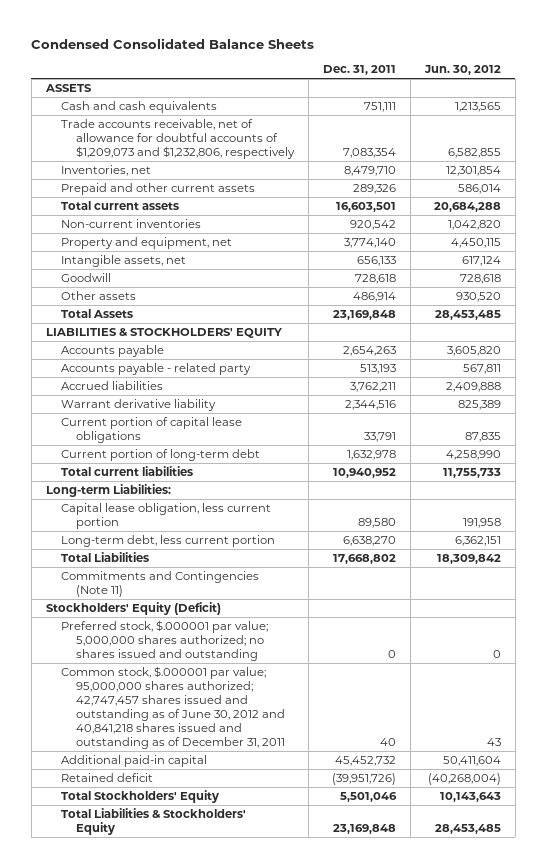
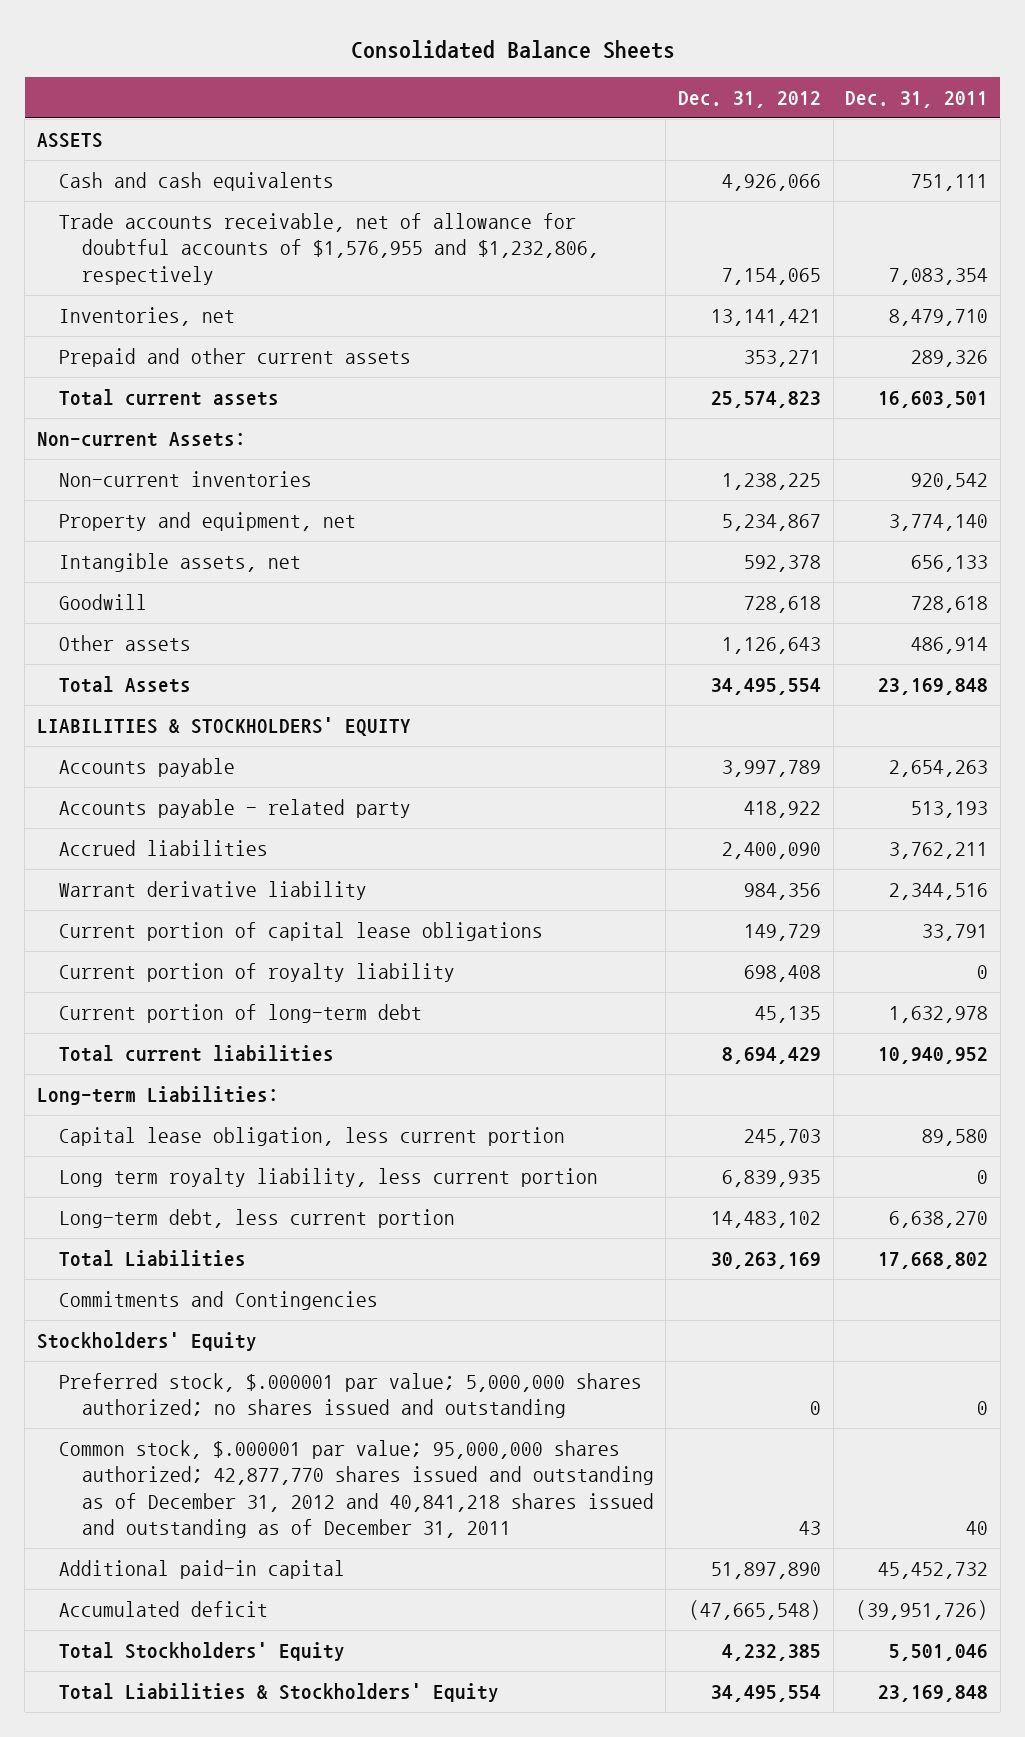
[31,38,315,50] Condensed Consolidated Balance Sheets -> [350,39,675,59] Consolidated Balance Sheets
[423,65,501,76] Jun. 30, 2012 -> none
none -> [677,90,821,108] Dec. 31, 2012
[60,118,295,160] Trade accounts receivable, net of allowance for doubtful accounts of $1,209,073 and $1,232,806, respectively -> [59,212,599,285] Trade accounts receivable, net of allowance for doubtful accounts of $1,576,955 and $1,232,806, respectively
none -> [36,431,246,447] Non-current Assets:
none -> [59,962,456,982] Current portion of royalty liability
none -> [59,1167,599,1187] Long term royalty liability, less current portion
[60,570,259,597] Commitments and Contingencies (Note 11) -> [59,1290,379,1310] Commitments and Contingencies
[45,601,221,615] Stockholders' Equity (Deficit) -> [36,1331,257,1351] Stockholders' Equity
[60,665,285,750] Common stock, $.000001 par value; 95,000,000 shares authorized; 42,747,457 shares issued and outstanding as of June 30, 2012 and 40,841,218 shares issued and outstanding as of December 31, 2011 -> [59,1439,654,1539] Common stock, $.000001 par value; 95,000,000 shares authorized; 42,877,770 shares issued and outstanding as of December 31, 2012 and 40,841,218 shares issued and outstanding as of December 31, 2011
[60,772,153,782] Retained deficit -> [59,1600,269,1617] Accumulated deficit

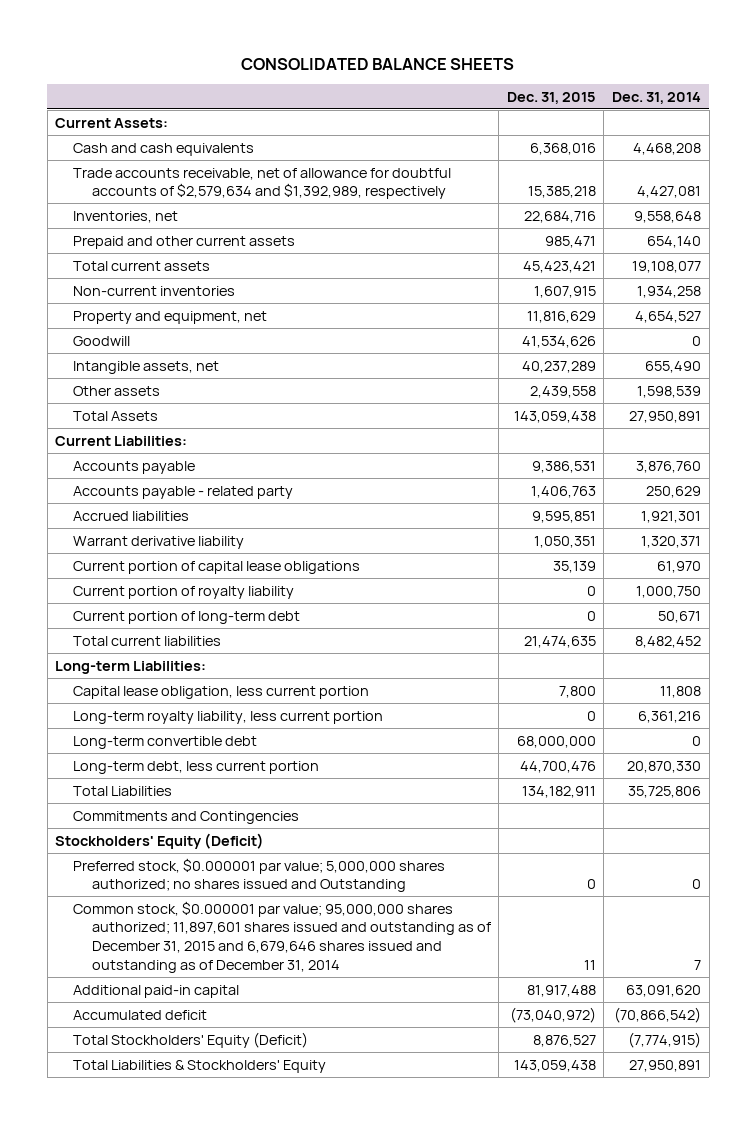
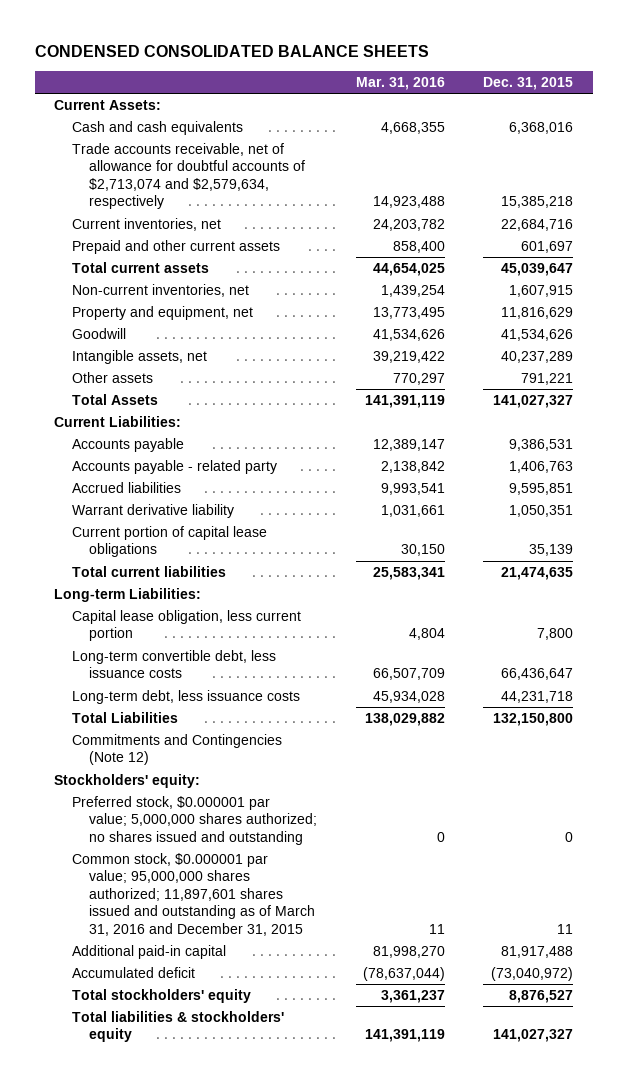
[241,57,515,70] CONSOLIDATED BALANCE SHEETS -> [35,44,430,57] CONDENSED CONSOLIDATED BALANCE SHEETS
[611,91,701,104] Dec. 31, 2014 -> none
none -> [355,76,445,90] Mar. 31, 2016
[73,167,452,200] Trade accounts receivable, net of allowance for doubtful accounts of $2,579,634 and $1,392,989, respectively -> [71,142,305,210] Trade accounts receivable, net of allowance for doubtful accounts of $2,713,074 and $2,579,634, respectively
[73,210,179,223] Inventories, net -> [71,217,221,231] Current inventories, net
[544,235,596,248] 985,471 -> [521,240,574,253] 601,697
[522,260,596,273] 45,423,421 -> [501,262,574,276] 45,039,647
[73,285,236,296] Non-current inventories -> [71,283,249,297] Non-current inventories, net
[529,385,596,398] 2,439,558 -> [521,372,574,385] 791,221
[513,410,596,423] 143,059,438 -> [493,394,574,408] 141,027,327
[73,585,295,599] Current portion of royalty liability -> none
[73,610,301,624] Current portion of long-term debt -> none
[73,710,384,724] Long-term royalty liability, less current portion -> none
[73,735,258,749] Long-term convertible debt -> [71,649,276,679] Long-term convertible debt, less issuance costs
[516,735,596,748] 68,000,000 -> [501,668,574,681] 66,436,647
[73,760,320,774] Long-term debt, less current portion -> [71,689,300,704] Long-term debt, less issuance costs
[519,760,596,773] 44,700,476 -> [501,690,574,703] 44,231,718
[521,785,596,798] 134,182,911 -> [493,712,574,726] 132,150,800
[73,810,300,824] Commitments and Contingencies -> [71,733,282,766] Commitments and Contingencies (Note 12)
[55,832,265,849] Stockholders' Equity (Deficit) -> [54,773,201,788] Stockholders' equity:
[73,857,446,893] Preferred stock, $0.000001 par value; 5,000,000 shares authorized; no shares issued and Outstanding -> [71,795,317,845] Preferred stock, $0.000001 par value; 5,000,000 shares authorized; no shares issued and outstanding
[73,900,491,973] Common stock, $0.000001 par value; 95,000,000 shares authorized; 11,897,601 shares issued and outstanding as of December 31, 2015 and 6,679,646 shares issued and outstanding as of December 31, 2014 -> [71,852,315,936] Common stock, $0.000001 par value; 95,000,000 shares authorized; 11,897,601 shares issued and outstanding as of March 31, 2016 and December 31, 2015
[73,1031,309,1048] Total Stockholders' Equity (Deficit) -> [71,988,251,1003] Total stockholders' equity
[73,1059,327,1073] Total Liabilities & Stockholders' Equity -> [71,1010,284,1043] Total liabilities & stockholders' equity
[513,1059,596,1072] 143,059,438 -> [493,1029,574,1043] 141,027,327

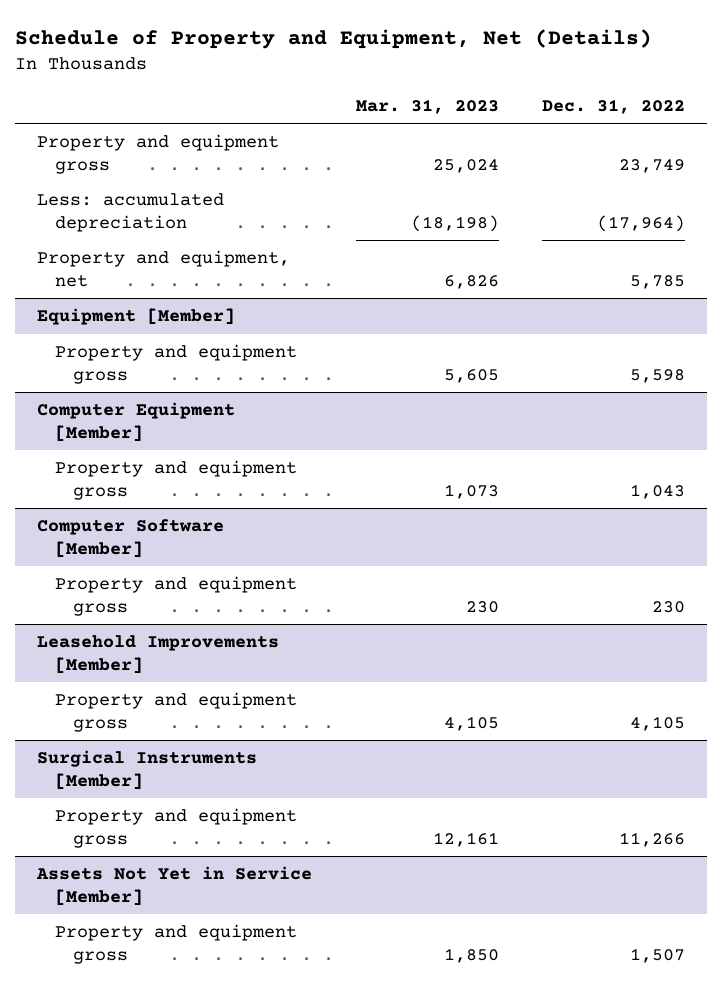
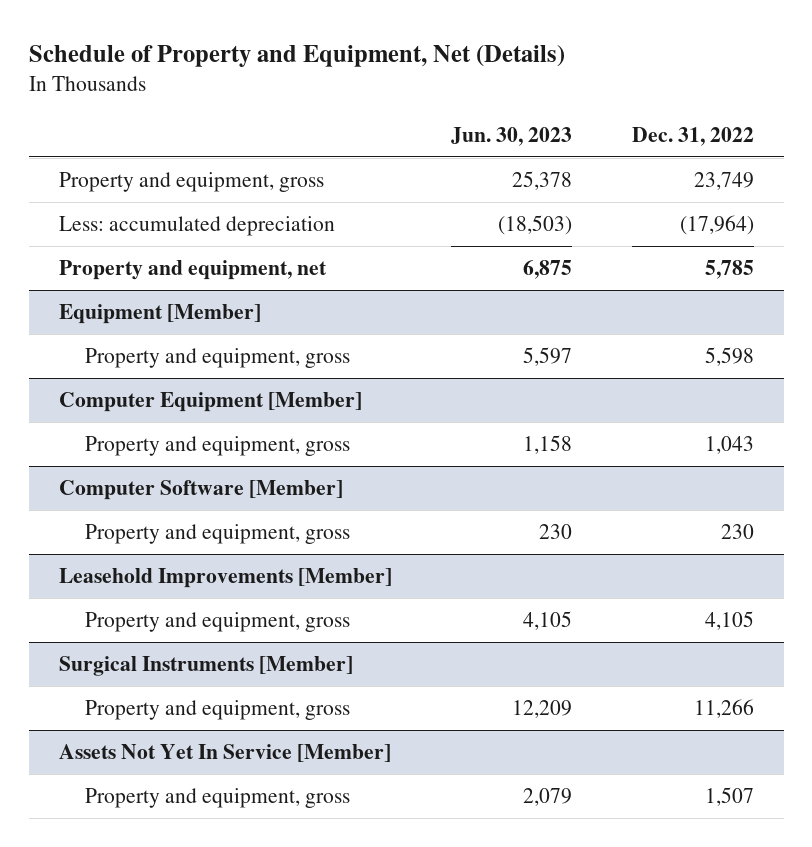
[355,98,499,114] Mar. 31, 2023 -> none
none -> [451,126,573,146] Jun. 30, 2023
[36,134,279,174] Property and equipment gross -> [58,172,324,193] Property and equipment, gross
[54,344,297,384] Property and equipment gross -> [84,348,350,369] Property and equipment, gross
[54,460,297,500] Property and equipment gross -> [84,436,350,457] Property and equipment, gross
[54,576,297,616] Property and equipment gross -> [84,524,350,545] Property and equipment, gross
[54,692,297,732] Property and equipment gross -> [84,612,350,633] Property and equipment, gross
[54,808,297,848] Property and equipment gross -> [84,700,350,721] Property and equipment, gross
[35,866,312,906] Assets Not Yet in Service [Member] -> [58,744,391,763] Assets Not Yet In Service [Member]
[54,924,297,964] Property and equipment gross -> [84,788,350,809] Property and equipment, gross

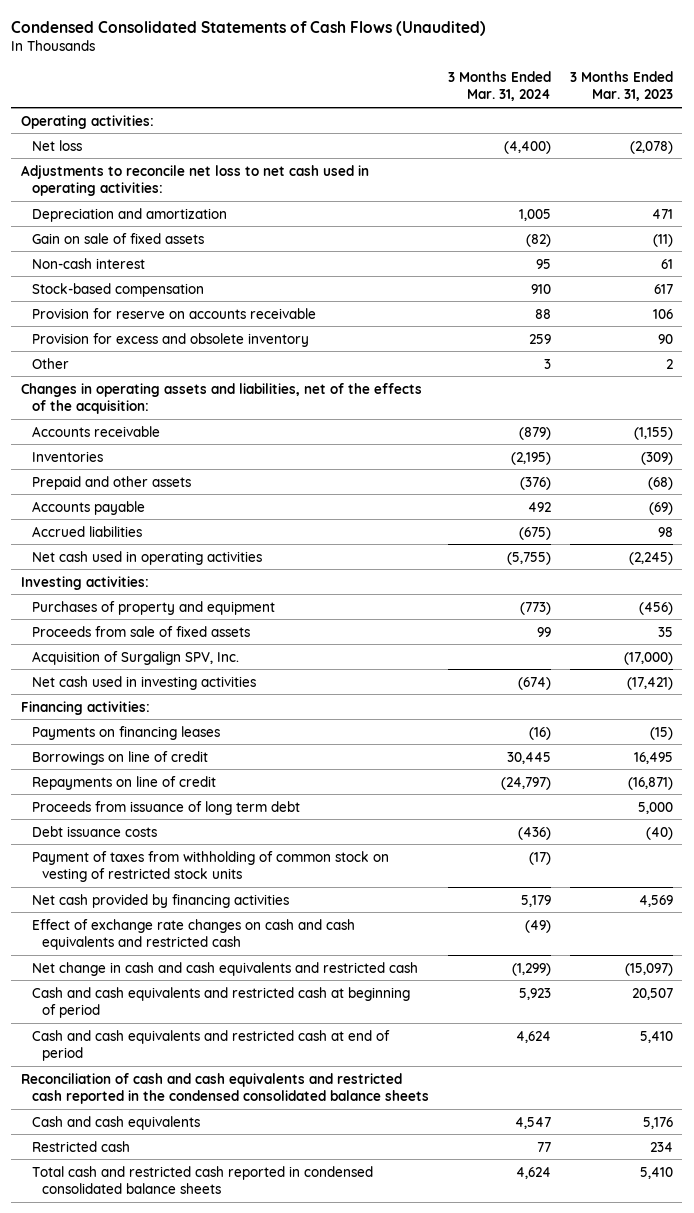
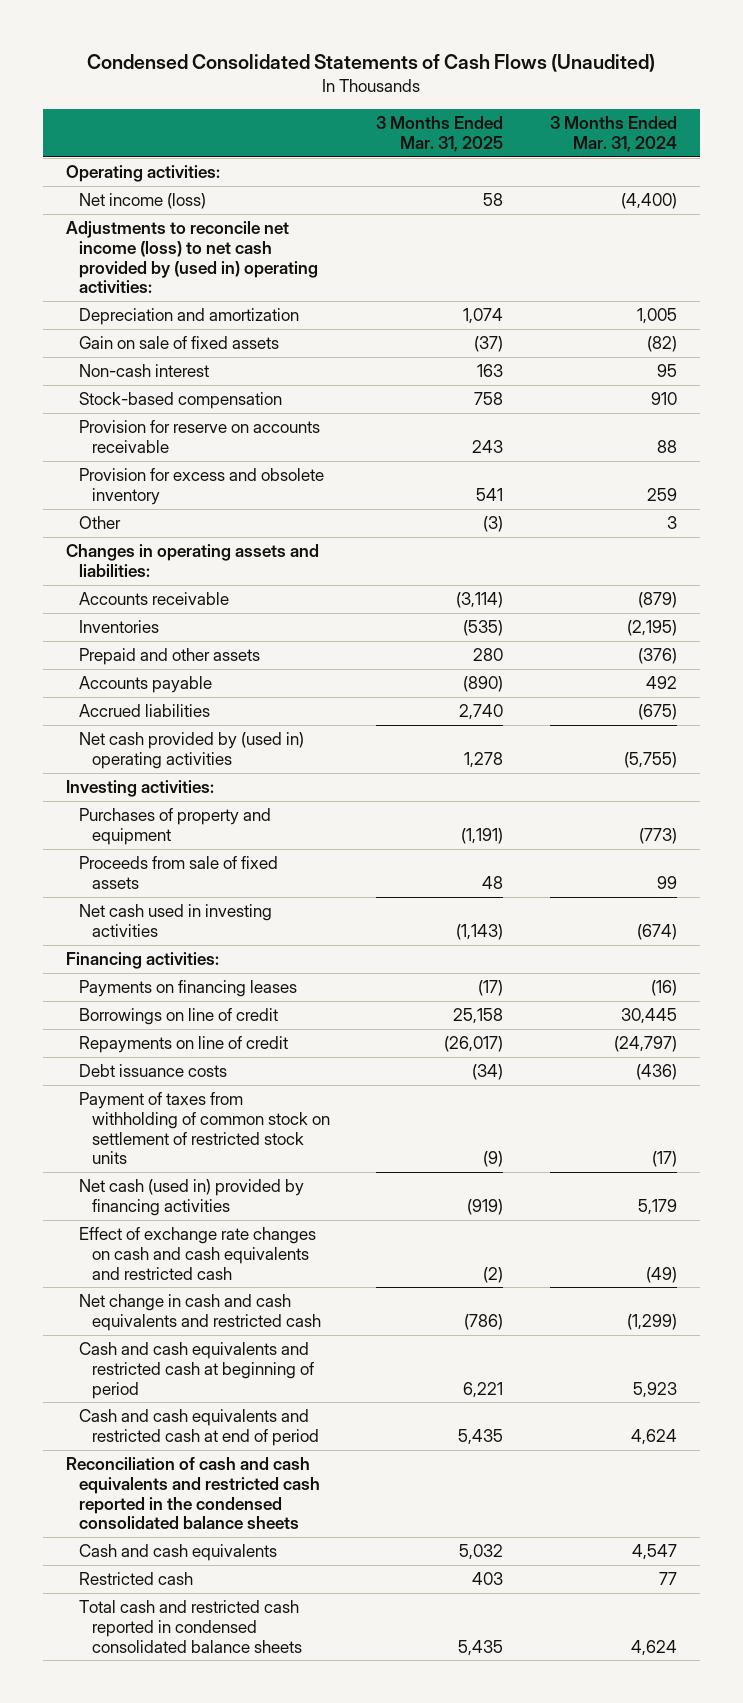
[569,71,673,102] 3 Months Ended Mar. 31, 2023 -> none
none -> [376,116,504,153] 3 Months Ended Mar. 31, 2025
[31,139,82,151] Net loss -> [79,193,207,210] Net income (loss)
[21,164,370,196] Adjustments to reconcile net loss to net cash used in operating activities: -> [66,221,319,294] Adjustments to reconcile net income (loss) to net cash provided by (used in) operating activities:
[21,382,423,414] Changes in operating assets and liabilities, net of the effects of the acquisition: -> [66,544,320,577] Changes in operating assets and liabilities:
[31,550,262,565] Net cash used in operating activities -> [79,732,305,769] Net cash provided by (used in) operating activities
[31,650,239,665] Acquisition of Surgalign SPV, Inc. -> none
[31,800,300,815] Proceeds from issuance of long term debt -> none
[31,850,389,882] Payment of taxes from withholding of common stock on vesting of restricted stock units -> [79,1092,331,1165] Payment of taxes from withholding of common stock on settlement of restricted stock units
[31,893,289,908] Net cash provided by financing activities -> [79,1179,305,1216] Net cash (used in) provided by financing activities

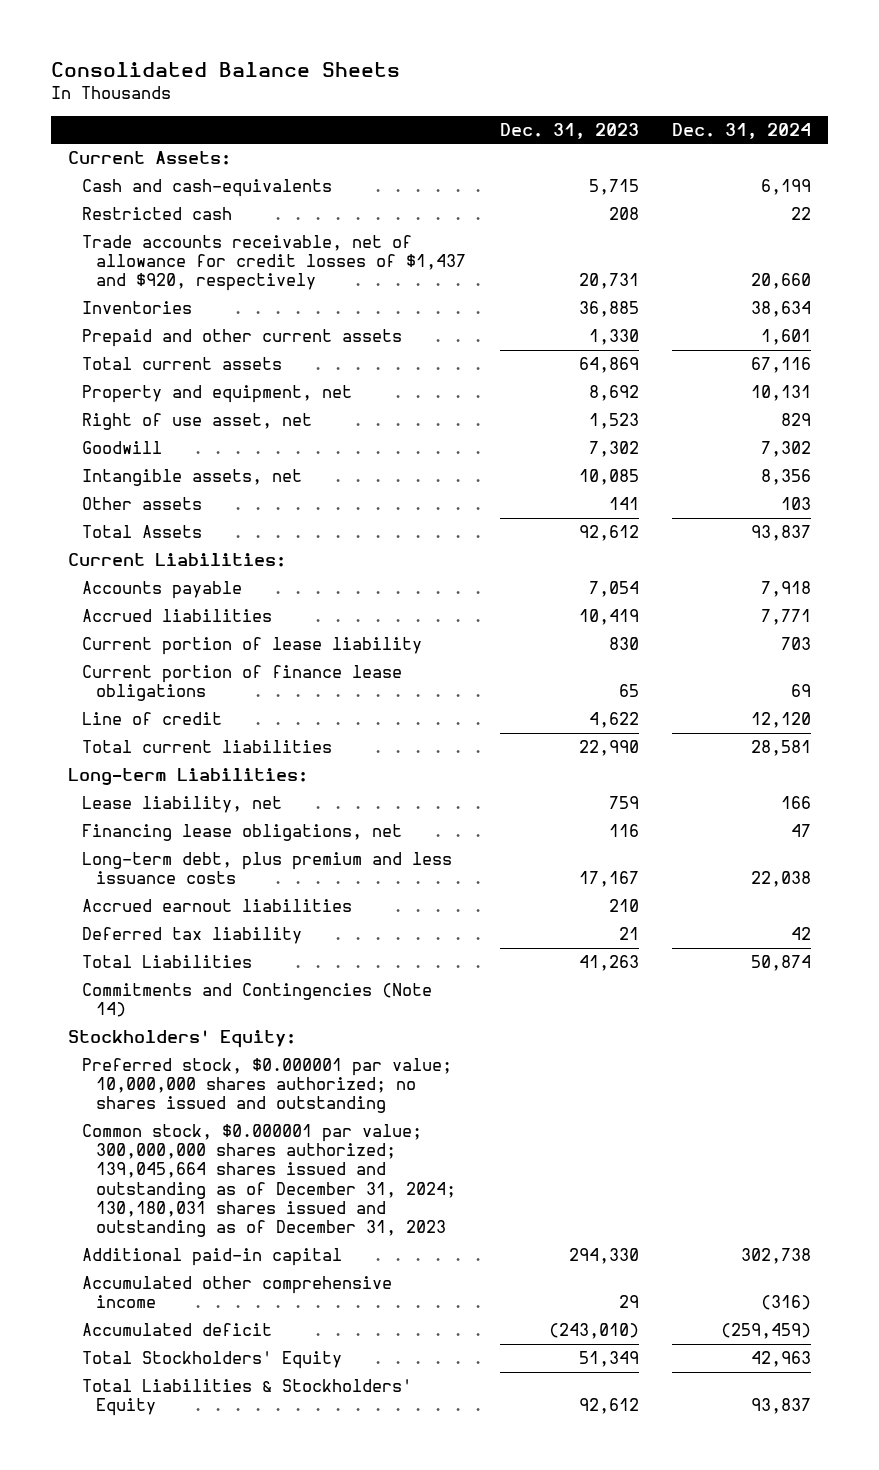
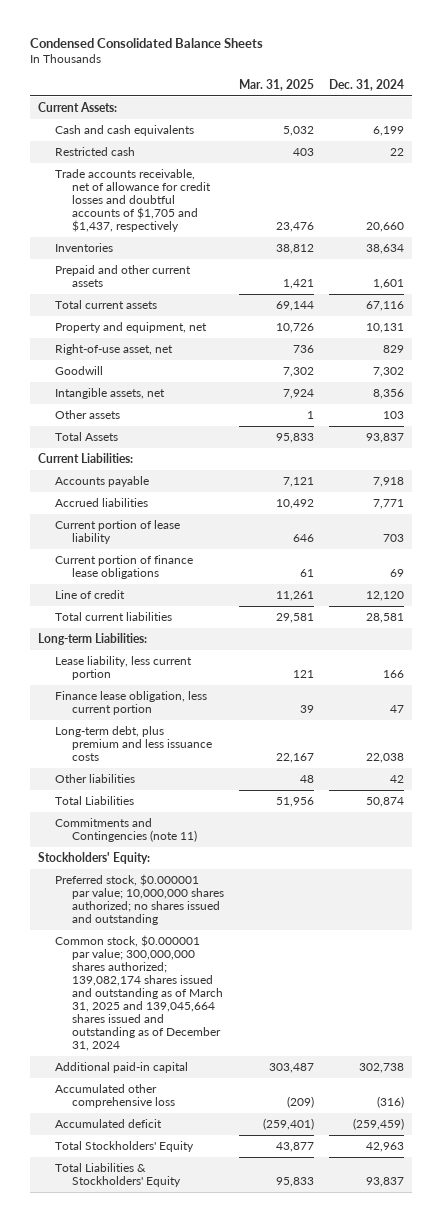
[51,61,401,77] Consolidated Balance Sheets -> [30,37,264,48] Condensed Consolidated Balance Sheets
[499,122,639,139] Dec. 31, 2023 -> none
none -> [238,79,314,92] Mar. 31, 2025
[82,179,333,198] Cash and cash-equivalents -> [54,124,194,136] Cash and cash equivalents
[82,235,467,292] Trade accounts receivable, net of allowance for credit losses of $1,437 and $920, respectively -> [54,168,211,233] Trade accounts receivable, net of allowance for credit losses and doubtful accounts of $1,705 and $1,437, respectively
[82,413,313,431] Right of use asset, net -> [54,343,173,355] Right-of-use asset, net
[82,796,283,814] Lease liability, net -> [54,655,192,680] Lease liability, less current portion
[82,824,403,842] Financing lease obligations, net -> [54,690,207,715] Finance lease obligation, less current portion
[82,899,353,913] Accrued earnout liabilities -> none
[82,927,303,945] Deferred tax liability -> none
none -> [54,773,135,783] Other liabilities
[82,983,433,1018] Commitments and Contingencies (Note 14) -> [54,817,197,842] Commitments and Contingencies (note 11)
[82,1124,457,1237] Common stock, $0.000001 par value; 300,000,000 shares authorized; 139,045,664 shares issued and outstanding as of December 31, 2024; 130,180,031 shares issued and outstanding as of December 31, 2023 -> [54,934,223,1052] Common stock, $0.000001 par value; 300,000,000 shares authorized; 139,082,174 shares issued and outstanding as of March 31, 2025 and 139,045,664 shares issued and outstanding as of December 31, 2024
[82,1276,393,1309] Accumulated other comprehensive income -> [54,1083,175,1108] Accumulated other comprehensive loss

